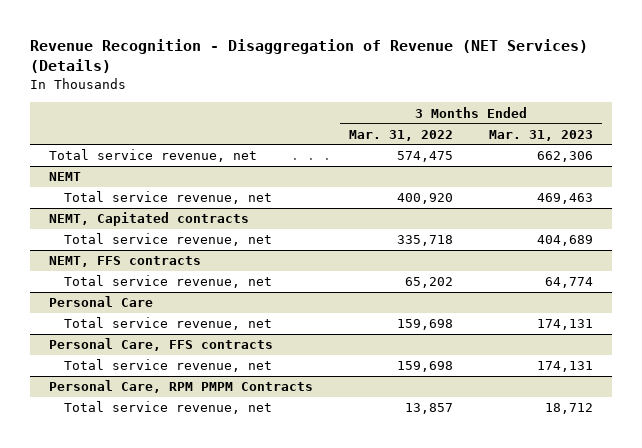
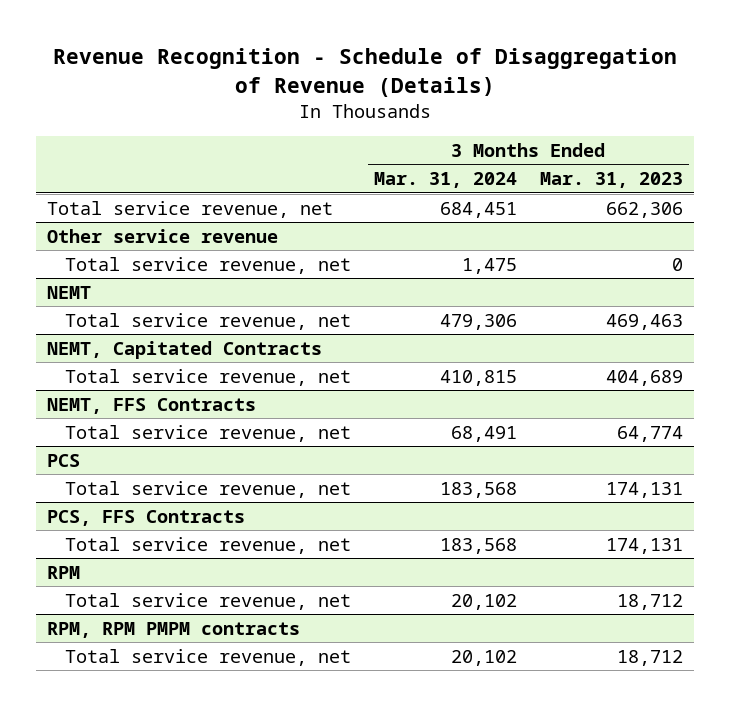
[30,38,589,74] Revenue Recognition - Disaggregation of Revenue (NET Services) (Details) -> [53,48,678,97] Revenue Recognition - Schedule of Disaggregation of Revenue (Details)
[348,129,453,141] Mar. 31, 2022 -> none
none -> [373,172,517,189] Mar. 31, 2024
none -> [47,228,279,243] Other service revenue
none -> [64,256,351,274] Total service revenue, net
[48,212,249,227] NEMT, Capitated contracts -> [47,340,323,359] NEMT, Capitated Contracts
[48,256,201,268] NEMT, FFS contracts -> [47,397,257,414] NEMT, FFS Contracts
[48,296,153,308] Personal Care -> [47,453,81,467] PCS
[48,338,273,352] Personal Care, FFS contracts -> none
none -> [47,509,246,526] PCS, FFS Contracts
[48,380,313,394] Personal Care, RPM PMPM Contracts -> none
none -> [47,565,81,579] RPM
none -> [47,621,301,638] RPM, RPM PMPM contracts
none -> [64,648,351,666] Total service revenue, net

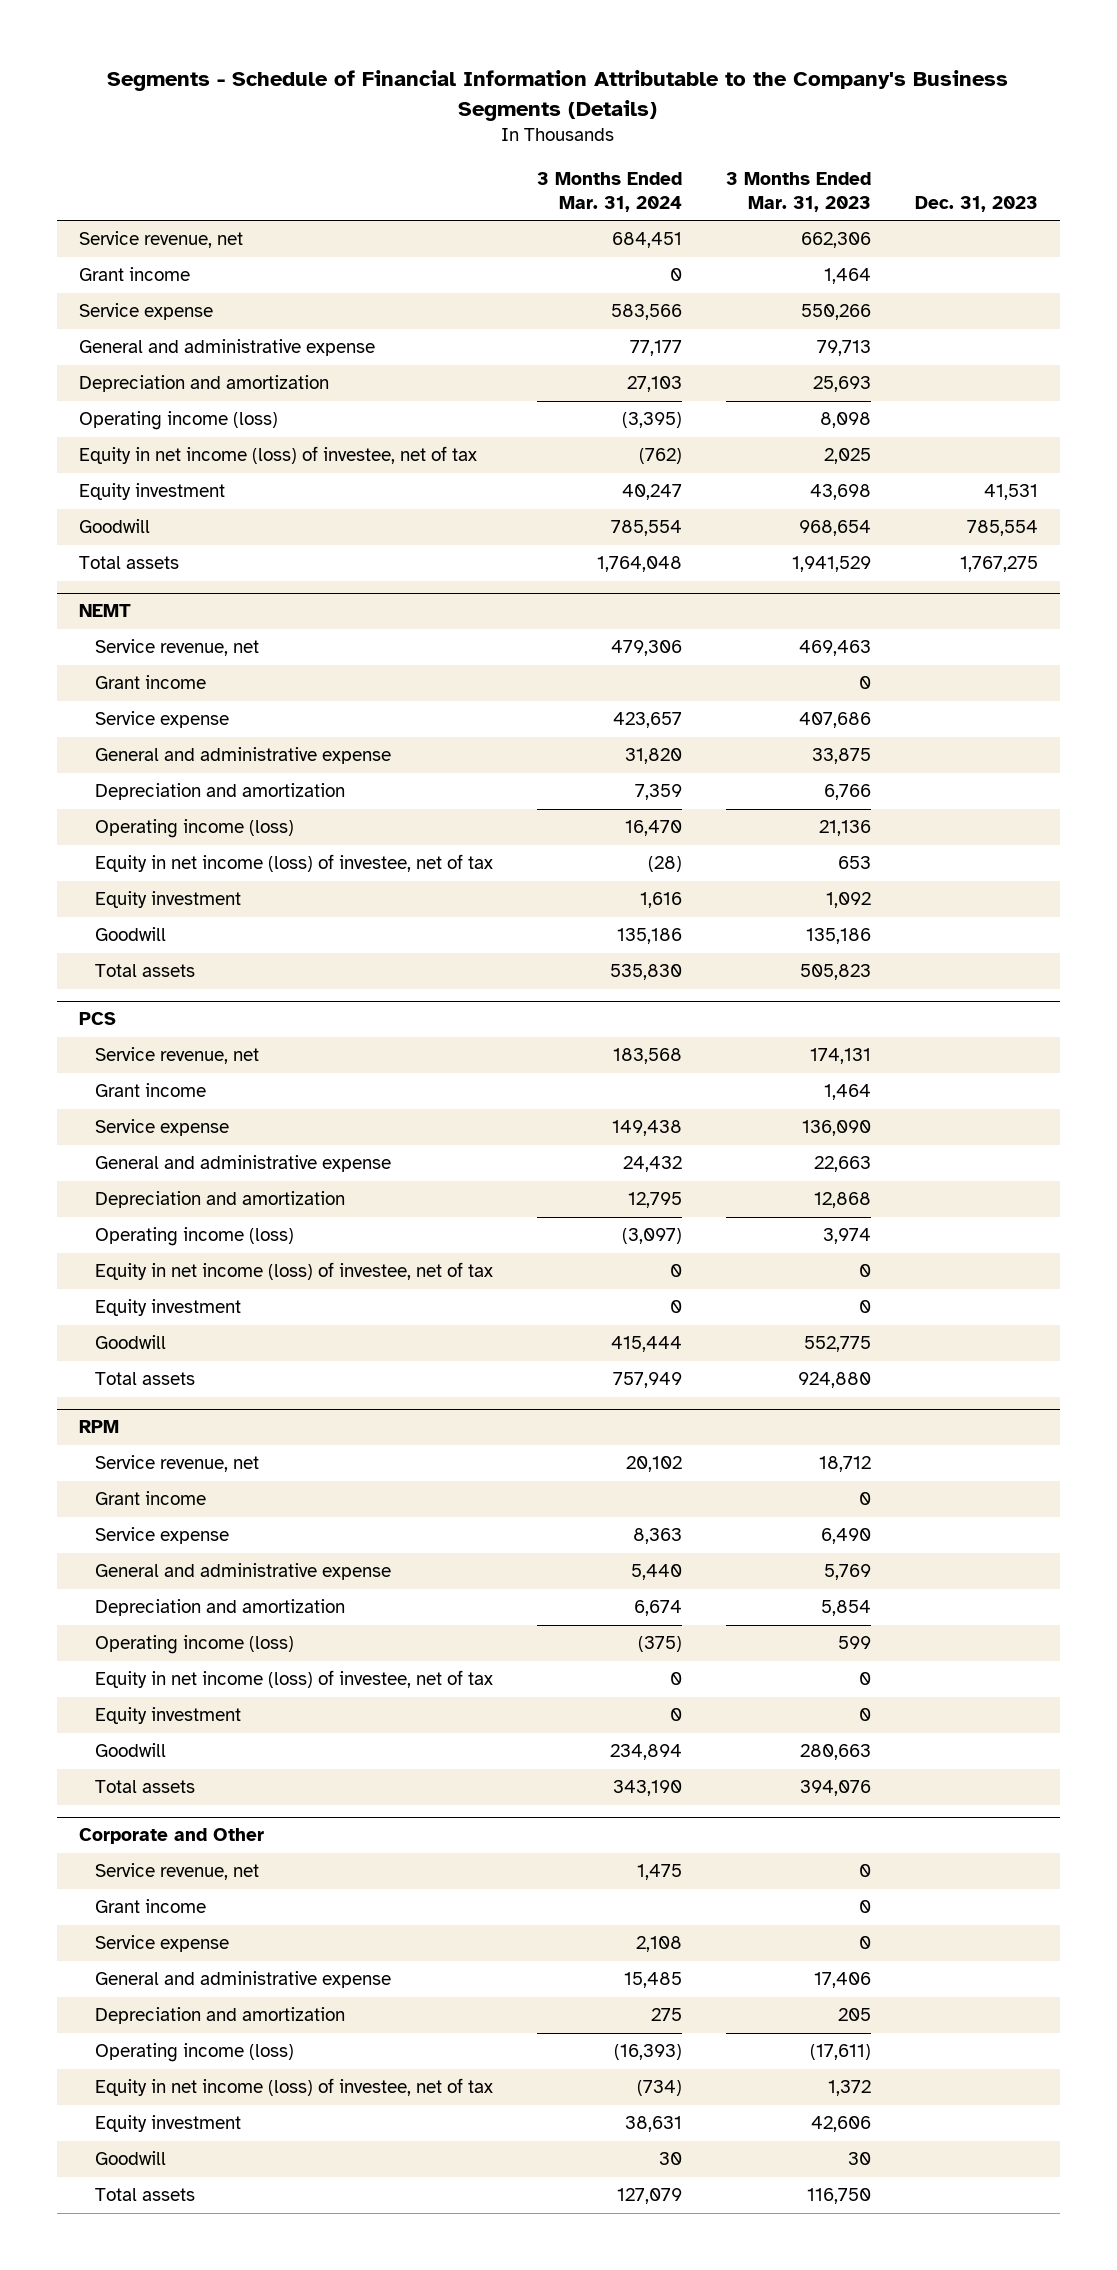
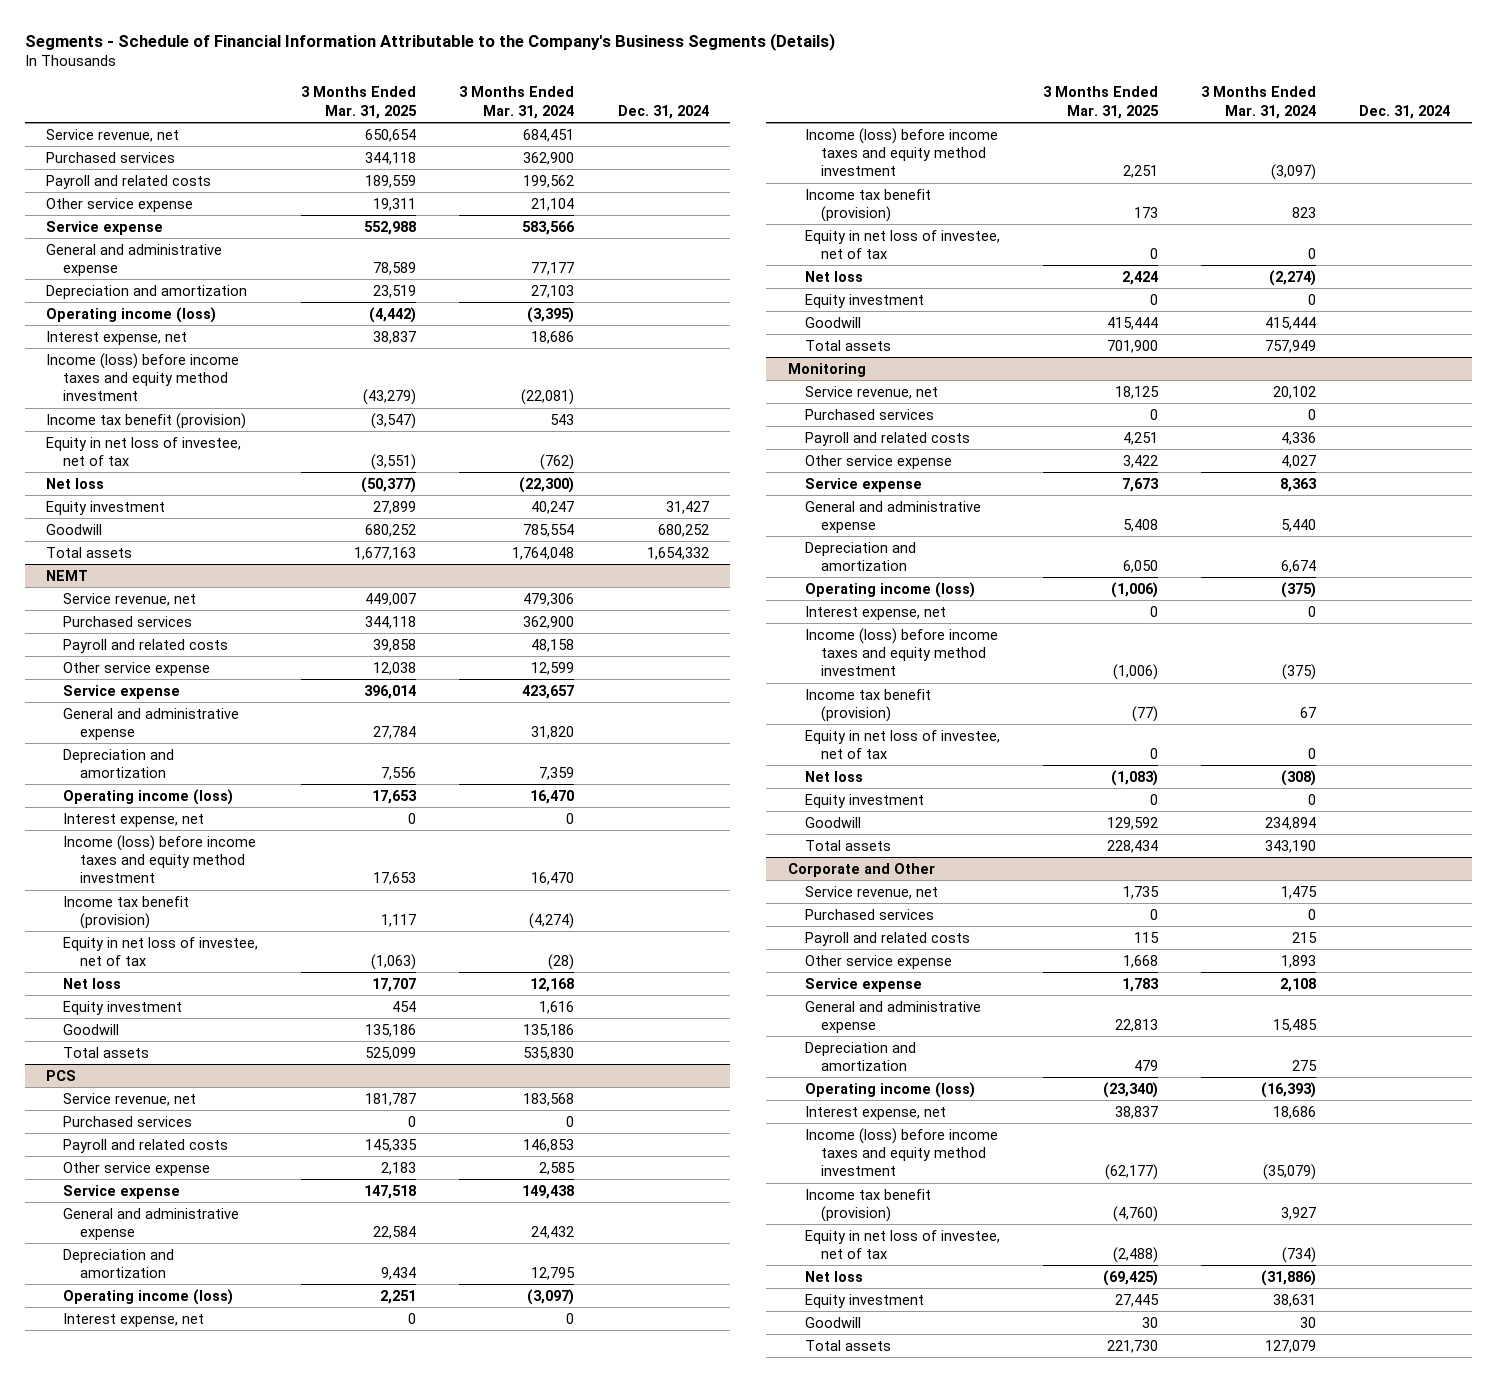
[725,171,871,213] 3 Months Ended Mar. 31, 2023 -> none
[914,196,1038,213] Dec. 31, 2023 -> none
none -> [301,86,418,119] 3 Months Ended Mar. 31, 2025
none -> [617,104,709,119] Dec. 31, 2024
[78,267,190,282] Grant income -> none
none -> [46,151,176,163] Purchased services
none -> [46,174,212,189] Payroll and related costs
none -> [46,197,194,212] Other service expense
none -> [46,330,188,345] Interest expense, net
none -> [46,352,240,402] Income (loss) before income taxes and equity method investment
none -> [46,412,247,429] Income tax benefit (provision)
[78,446,477,465] Equity in net income (loss) of investee, net of tax -> [46,436,242,466] Equity in net loss of investee, net of tax
none -> [46,477,105,489] Net loss
[94,675,206,690] Grant income -> none
none -> [62,615,192,627] Purchased services
none -> [62,638,228,653] Payroll and related costs
none -> [62,661,210,676] Other service expense
none -> [62,812,204,827] Interest expense, net
none -> [62,834,256,884] Income (loss) before income taxes and equity method investment
none -> [62,895,189,929] Income tax benefit (provision)
[94,854,493,873] Equity in net income (loss) of investee, net of tax -> [62,936,258,966] Equity in net loss of investee, net of tax
none -> [62,977,121,989] Net loss
[94,1083,206,1098] Grant income -> none
none -> [62,1115,192,1127] Purchased services
none -> [62,1138,228,1153] Payroll and related costs
none -> [62,1161,210,1176] Other service expense
none -> [62,1312,204,1327] Interest expense, net
none -> [804,127,998,177] Income (loss) before income taxes and equity method investment
none -> [804,188,931,222] Income tax benefit (provision)
[94,1262,493,1281] Equity in net income (loss) of investee, net of tax -> [804,229,1000,259] Equity in net loss of investee, net of tax
none -> [804,270,863,282] Net loss
[78,1420,119,1434] RPM -> [787,362,866,377] Monitoring
[94,1491,206,1506] Grant income -> none
none -> [804,408,934,420] Purchased services
none -> [804,431,970,446] Payroll and related costs
none -> [804,454,952,469] Other service expense
none -> [804,605,946,620] Interest expense, net
none -> [804,627,998,677] Income (loss) before income taxes and equity method investment
none -> [804,688,931,722] Income tax benefit (provision)
[94,1670,493,1689] Equity in net income (loss) of investee, net of tax -> [804,729,1000,759] Equity in net loss of investee, net of tax
none -> [804,770,863,782] Net loss
[94,1899,206,1914] Grant income -> none
none -> [804,908,934,920] Purchased services
none -> [804,931,970,946] Payroll and related costs
none -> [804,954,952,969] Other service expense
none -> [804,1105,946,1120] Interest expense, net
none -> [804,1127,998,1177] Income (loss) before income taxes and equity method investment
none -> [804,1188,931,1222] Income tax benefit (provision)
[94,2078,493,2097] Equity in net income (loss) of investee, net of tax -> [804,1229,1000,1259] Equity in net loss of investee, net of tax
none -> [804,1270,863,1282] Net loss

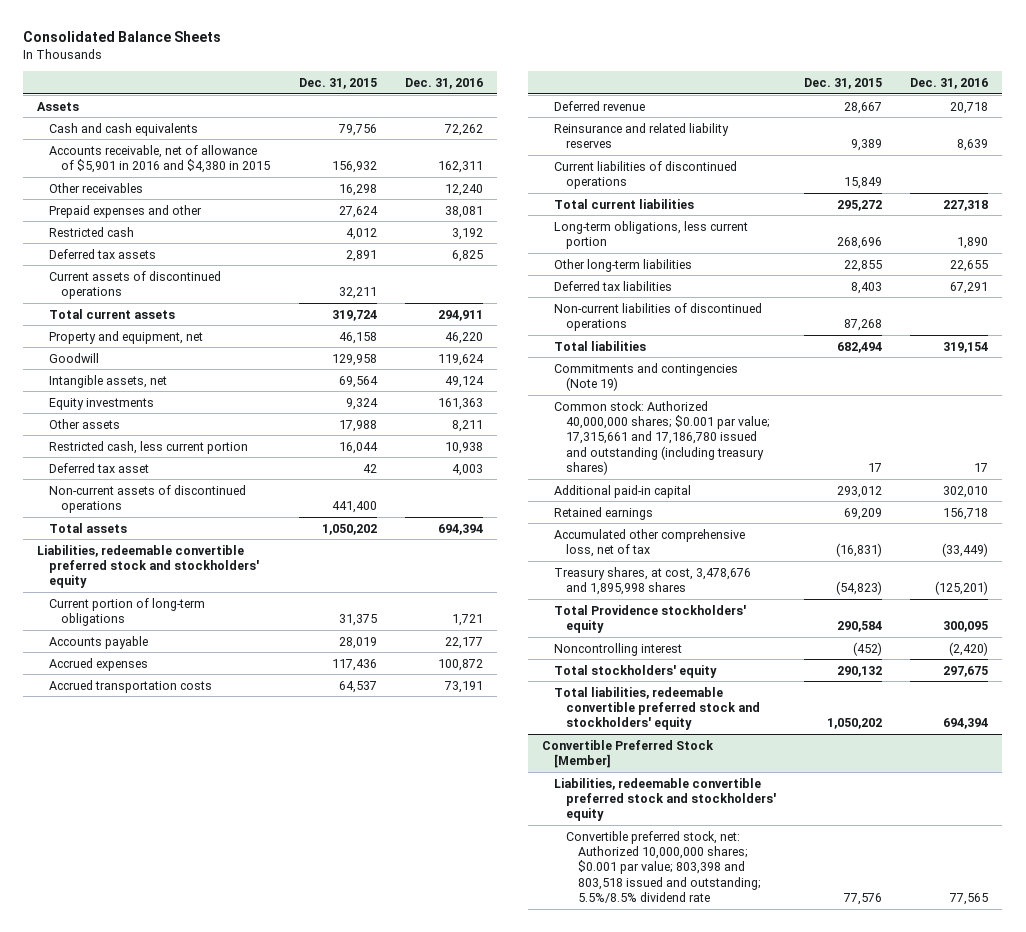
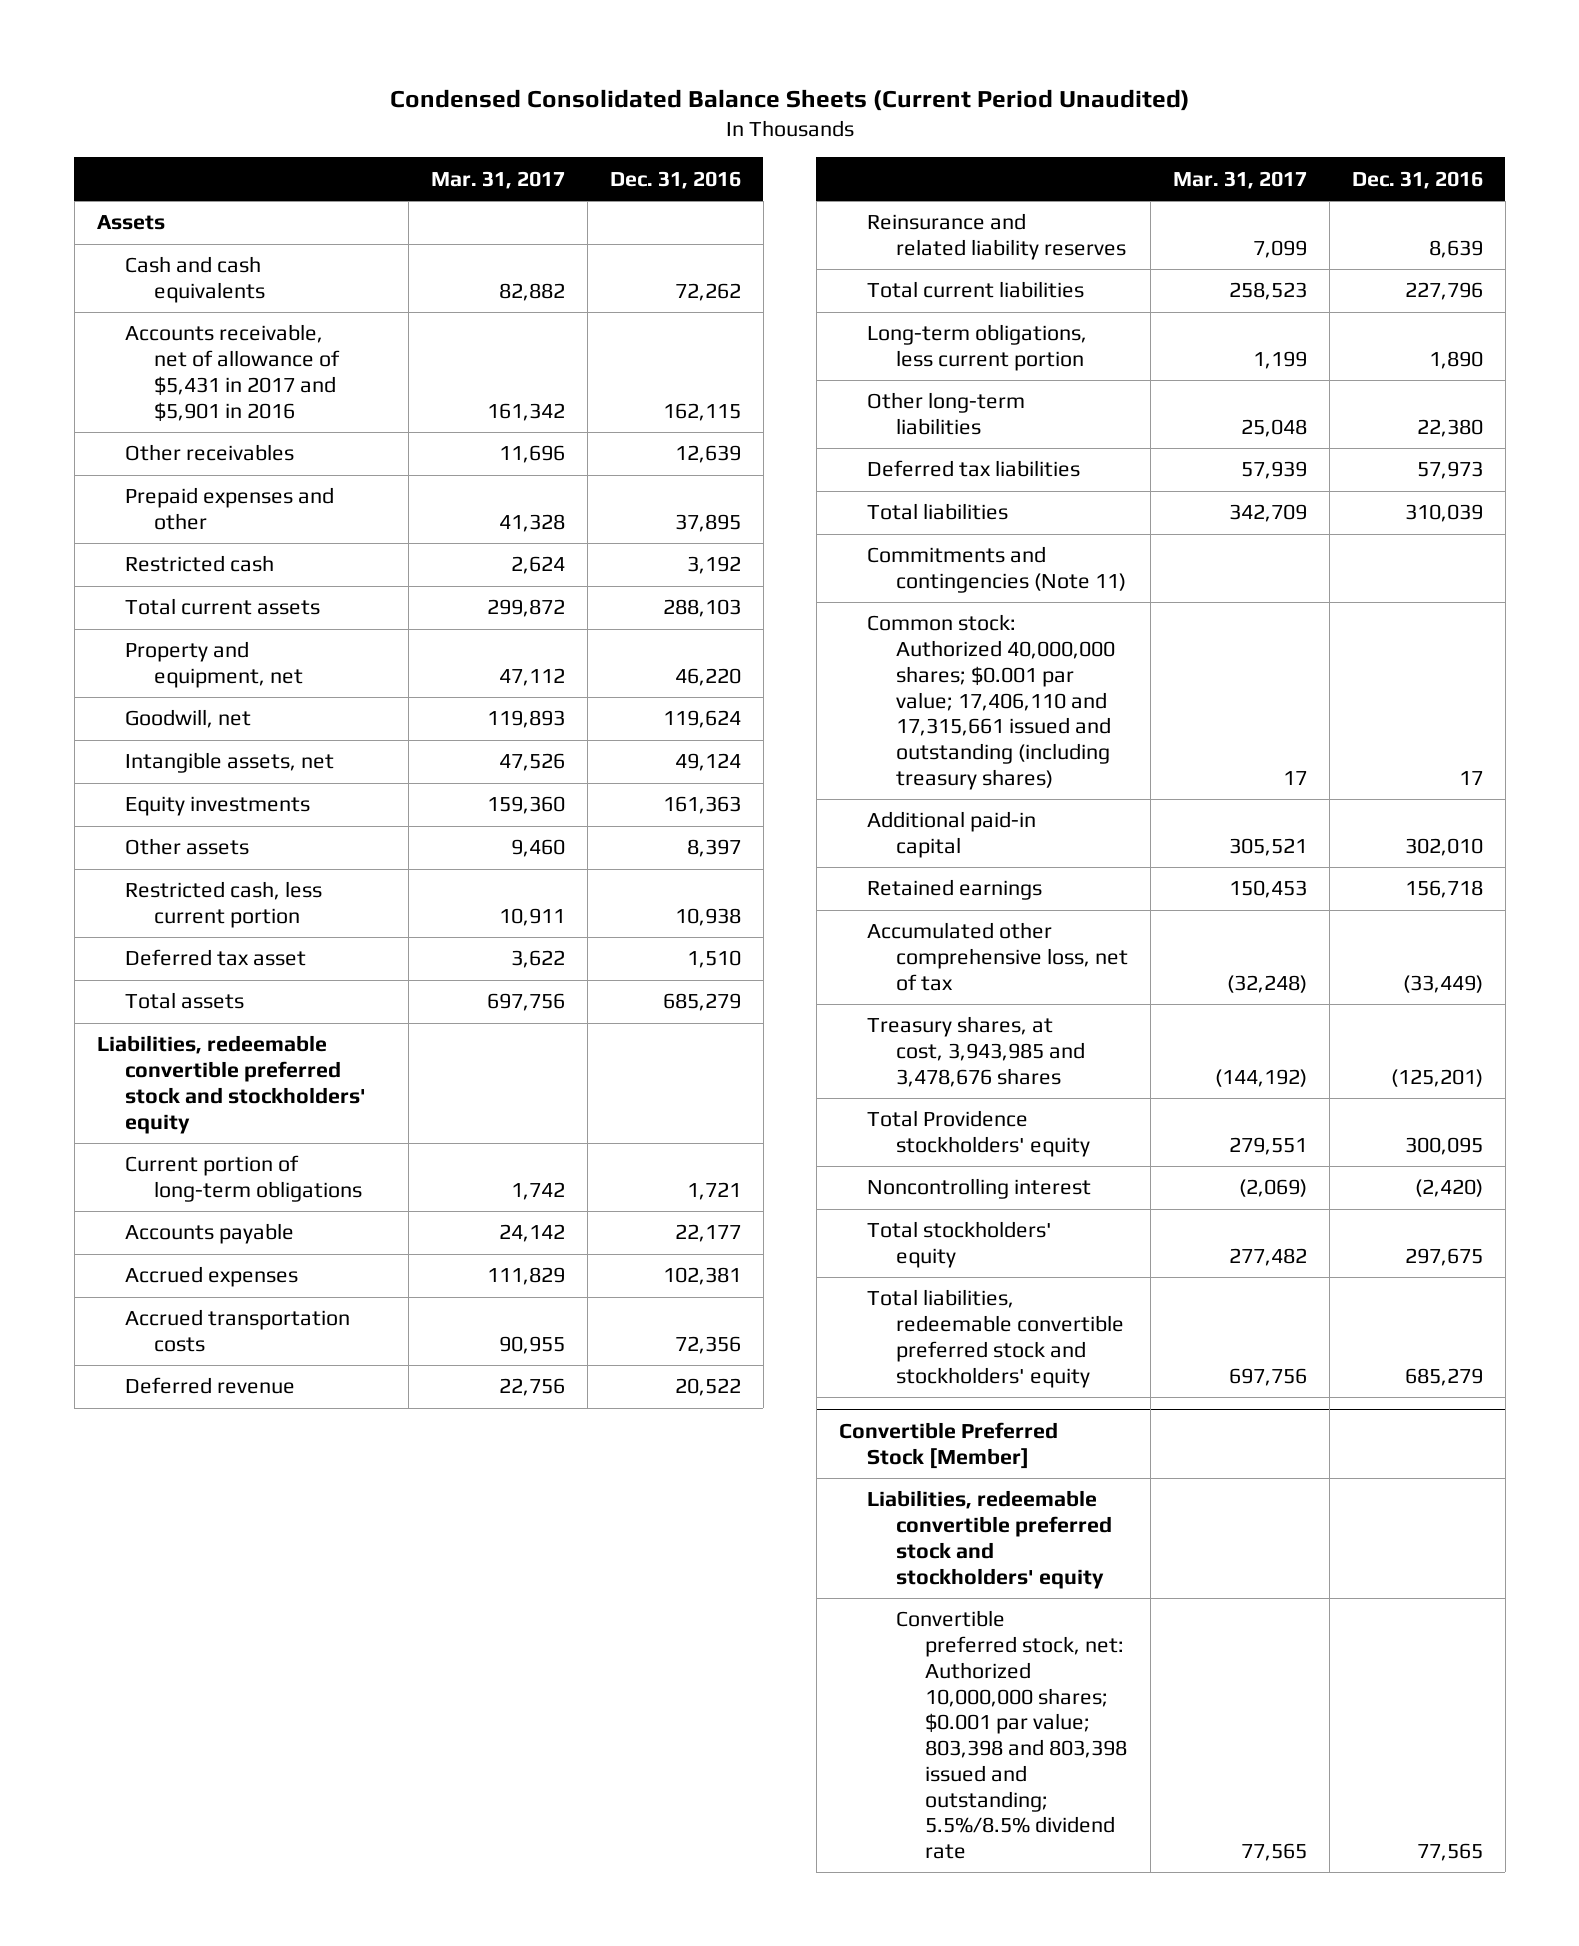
[23,31,222,43] Consolidated Balance Sheets -> [389,89,1190,112] Condensed Consolidated Balance Sheets (Current Period Unaudited)
[299,78,378,90] Dec. 31, 2015 -> none
none -> [430,170,565,189] Mar. 31, 2017
[49,144,270,174] Accounts receivable, net of allowance of $5,901 in 2016 and $4,380 in 2015 -> [125,324,340,422] Accounts receivable, net of allowance of $5,431 in 2017 and $5,901 in 2016
[438,161,484,174] 162,311 -> [662,402,741,421] 162,115
[445,183,484,196] 12,240 -> [674,445,741,464] 12,639
[445,205,484,218] 38,081 -> [674,514,741,533] 37,895
[49,248,157,259] Deferred tax assets -> none
[49,270,222,300] Current assets of discontinued operations -> none
[438,309,484,321] 294,911 -> [662,599,741,618] 288,103
[49,352,100,363] Goodwill -> [125,709,252,729] Goodwill, net
[452,419,484,432] 8,211 -> [686,839,741,858] 8,397
[49,484,247,514] Non-current assets of discontinued operations -> none
[452,463,484,476] 4,003 -> [686,950,741,969] 1,510
[438,523,484,535] 694,394 -> [662,993,741,1012] 685,279
[438,658,484,671] 100,872 -> [662,1267,741,1286] 102,381
[444,680,484,693] 73,191 -> [674,1336,741,1355] 72,356
[950,101,989,114] 20,718 -> [674,1378,741,1397] 20,522
[554,160,738,190] Current liabilities of discontinued operations -> none
[943,199,989,211] 227,318 -> [1404,282,1483,301] 227,796
[554,302,763,332] Non-current liabilities of discontinued operations -> none
[950,259,989,272] 22,655 -> [1416,419,1483,438] 22,380
[950,281,989,294] 67,291 -> [1416,461,1483,480] 57,973
[943,341,989,353] 319,154 -> [1404,504,1483,523] 310,039
[554,362,739,392] Commitments and contingencies (Note 19) -> [867,546,1127,594] Commitments and contingencies (Note 11)
[554,400,771,476] Common stock: Authorized 40,000,000 shares; $0.001 par value; 17,315,661 and 17,186,780 issued and outstanding (including treasury shares) -> [867,614,1116,790] Common stock: Authorized 40,000,000 shares; $0.001 par value; 17,406,110 and 17,315,661 issued and outstanding (including treasury shares)
[554,566,752,596] Treasury shares, at cost, 3,478,676 and 1,895,998 shares -> [867,1016,1086,1087] Treasury shares, at cost, 3,943,985 and 3,478,676 shares
[943,718,989,730] 694,394 -> [1404,1367,1483,1386] 685,279
[566,830,761,904] Convertible preferred stock, net: Authorized 10,000,000 shares; $0.001 par value; 803,398 and 803,518 issued and outstanding; 5.5%/8.5% dividend rate -> [896,1610,1127,1860] Convertible preferred stock, net: Authorized 10,000,000 shares; $0.001 par value; 803,398 and 803,398 issued and outstanding; 5.5%/8.5% dividend rate

